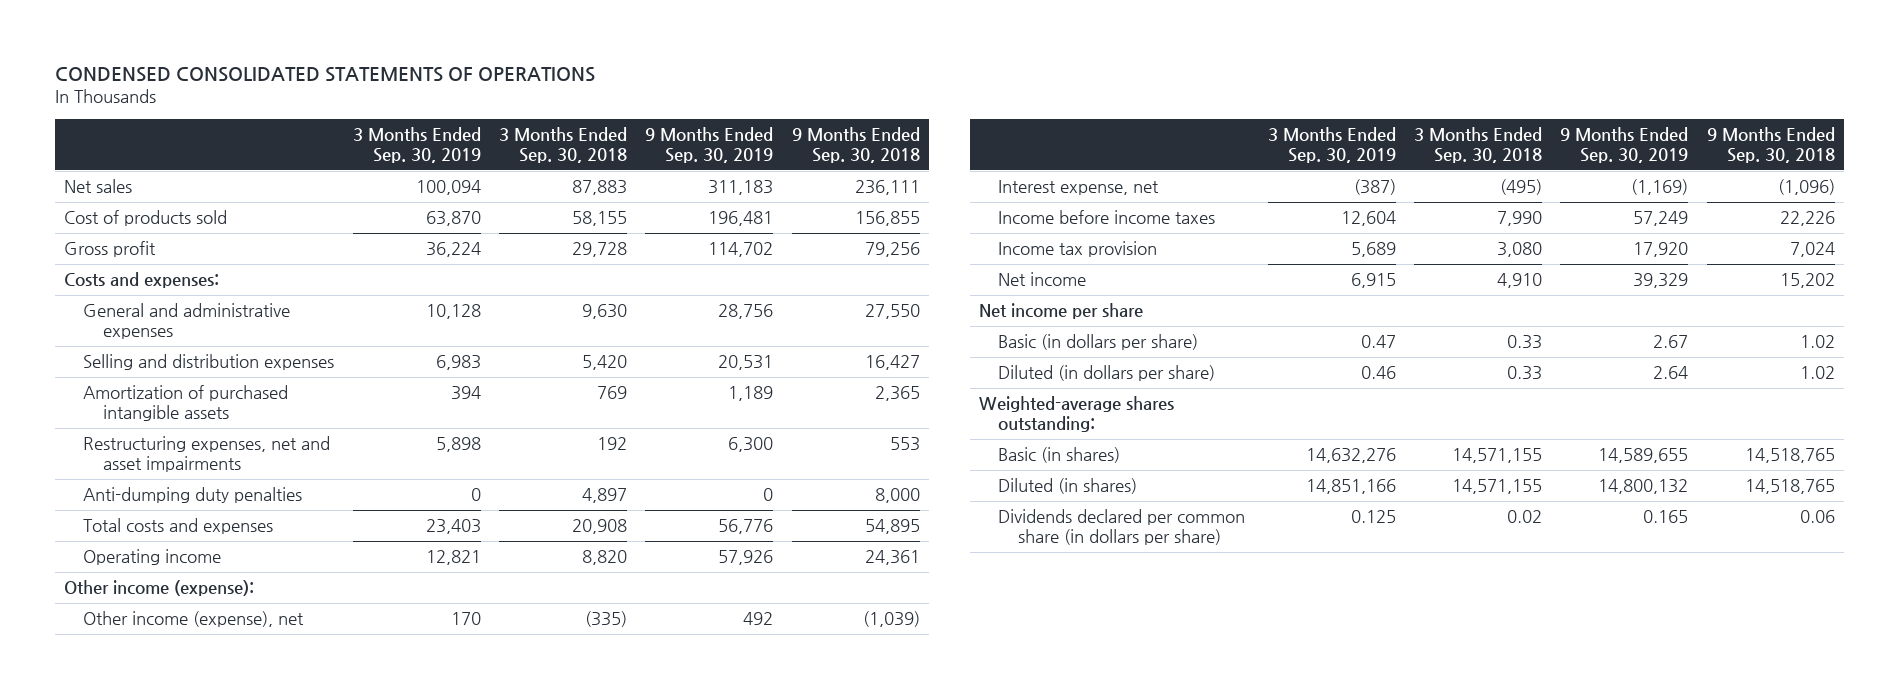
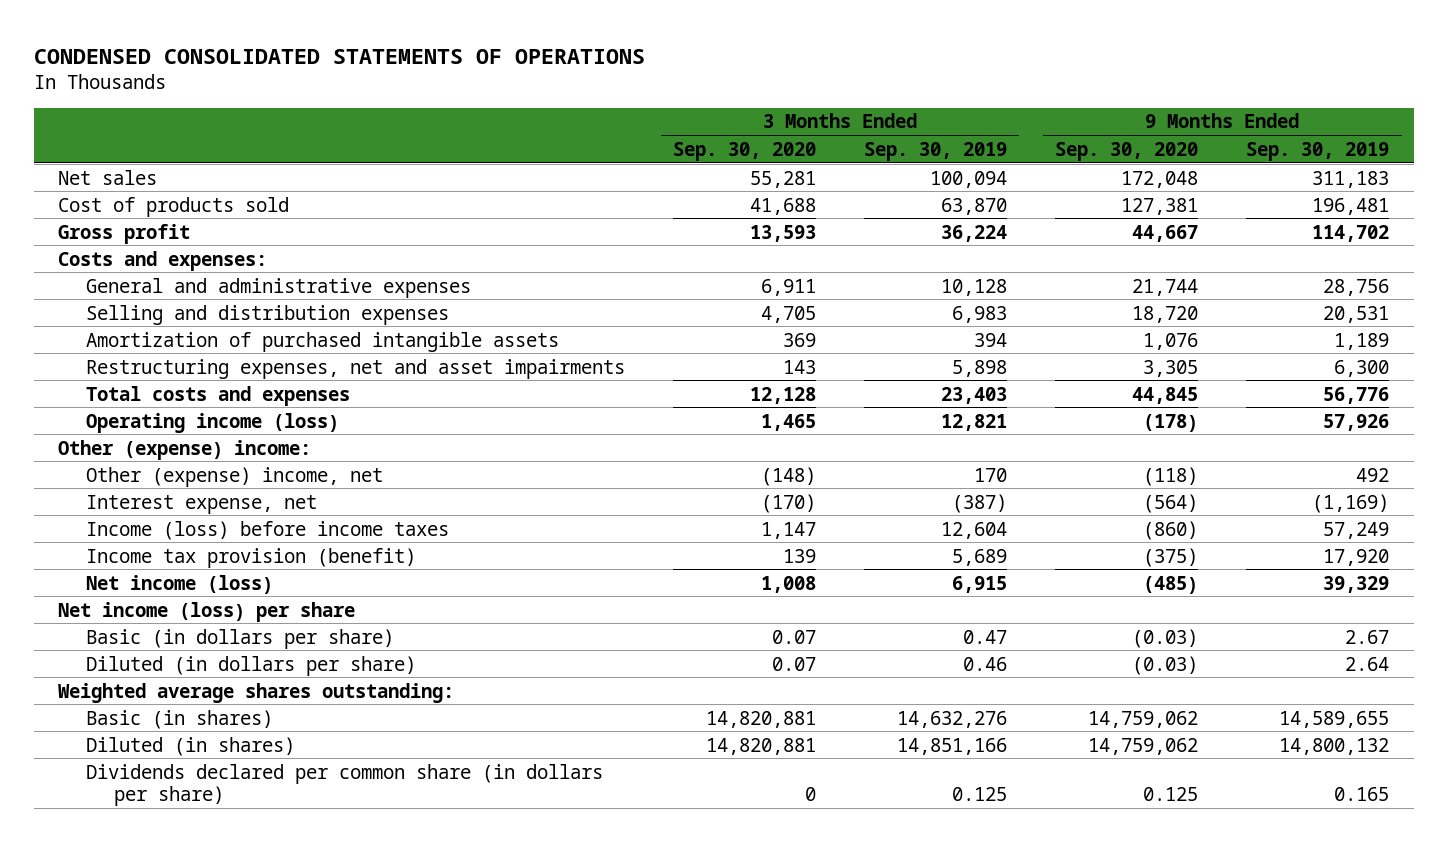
[499,127,628,163] 3 Months Ended Sep. 30, 2018 -> none
[791,127,920,163] 9 Months Ended Sep. 30, 2018 -> none
none -> [673,141,817,161] Sep. 30, 2020
none -> [1055,141,1199,161] Sep. 30, 2020
[83,487,303,504] Anti-dumping duty penalties -> none
[83,549,222,566] Operating income -> [85,412,339,433] Operating income (loss)
[63,580,254,597] Other income (expense): -> [58,439,312,460] Other (expense) income:
[83,611,305,628] Other income (expense), net -> [85,466,383,487] Other (expense) income, net
[998,210,1216,225] Income before income taxes -> [85,520,449,540] Income (loss) before income taxes
[998,241,1158,258] Income tax provision -> [85,547,416,568] Income tax provision (benefit)
[998,272,1087,287] Net income -> [85,574,273,594] Net income (loss)
[978,303,1143,320] Net income per share -> [58,601,356,622] Net income (loss) per share
[978,396,1174,433] Weighted-average shares outstanding: -> [58,682,455,703] Weighted average shares outstanding:

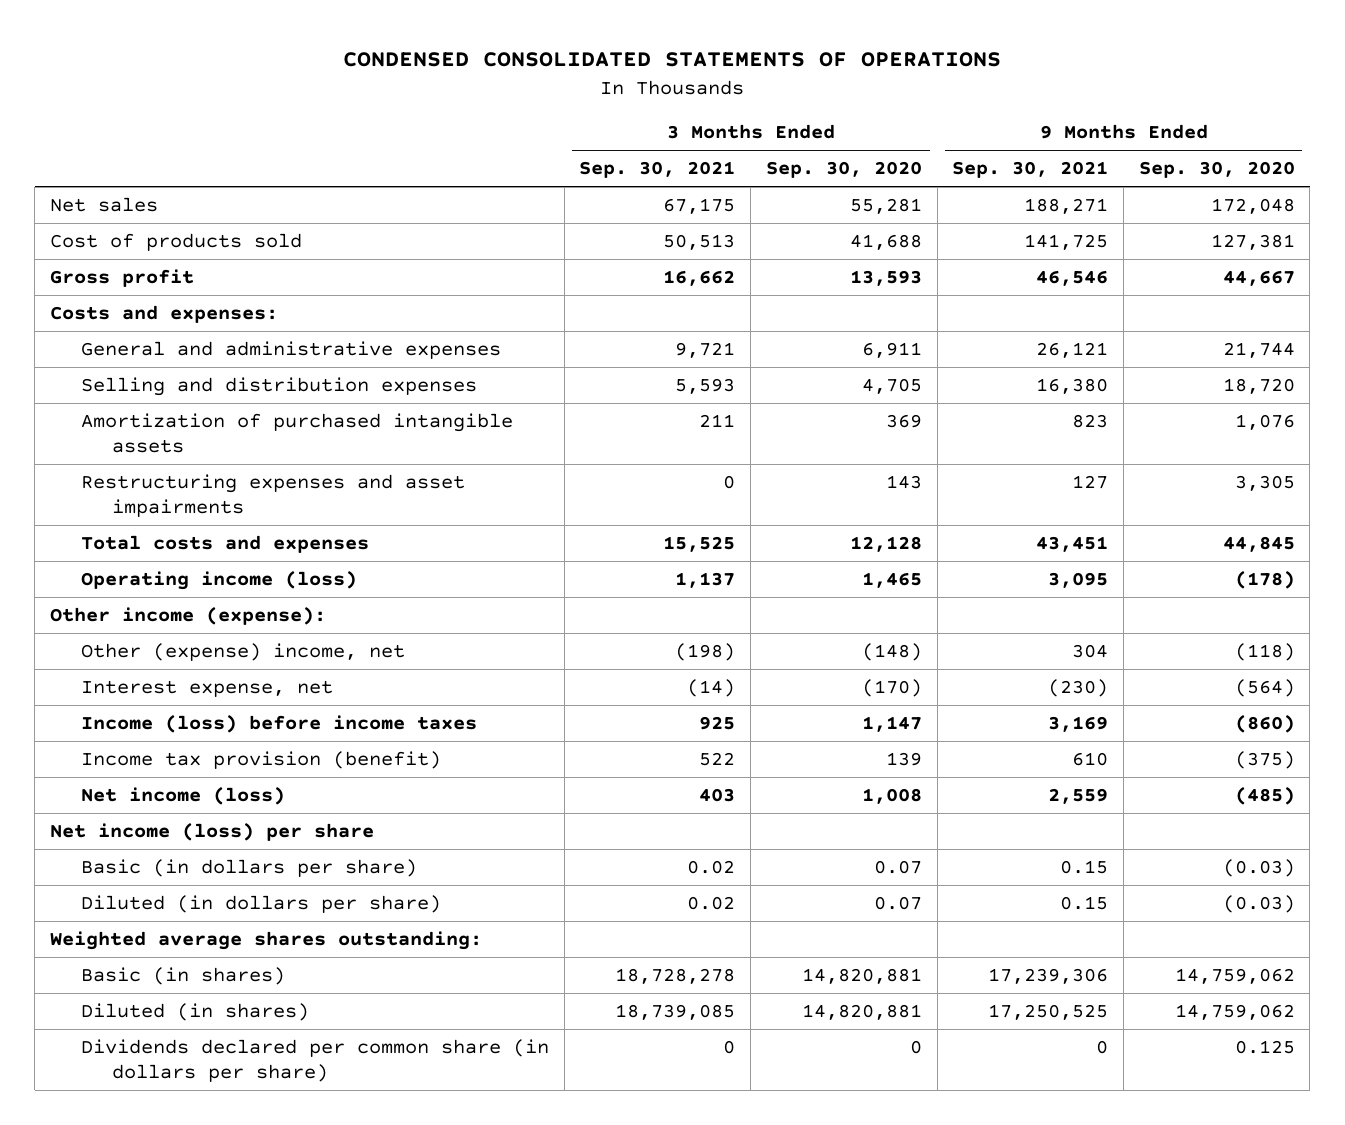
[864,141,1008,161] Sep. 30, 2019 -> none
[1246,141,1390,161] Sep. 30, 2019 -> none
none -> [579,161,736,179] Sep. 30, 2021
none -> [952,161,1109,179] Sep. 30, 2021
[85,358,625,379] Restructuring expenses, net and asset impairments -> [81,474,466,518] Restructuring expenses and asset impairments
[58,439,312,460] Other (expense) income: -> [49,607,326,626] Other income (expense):

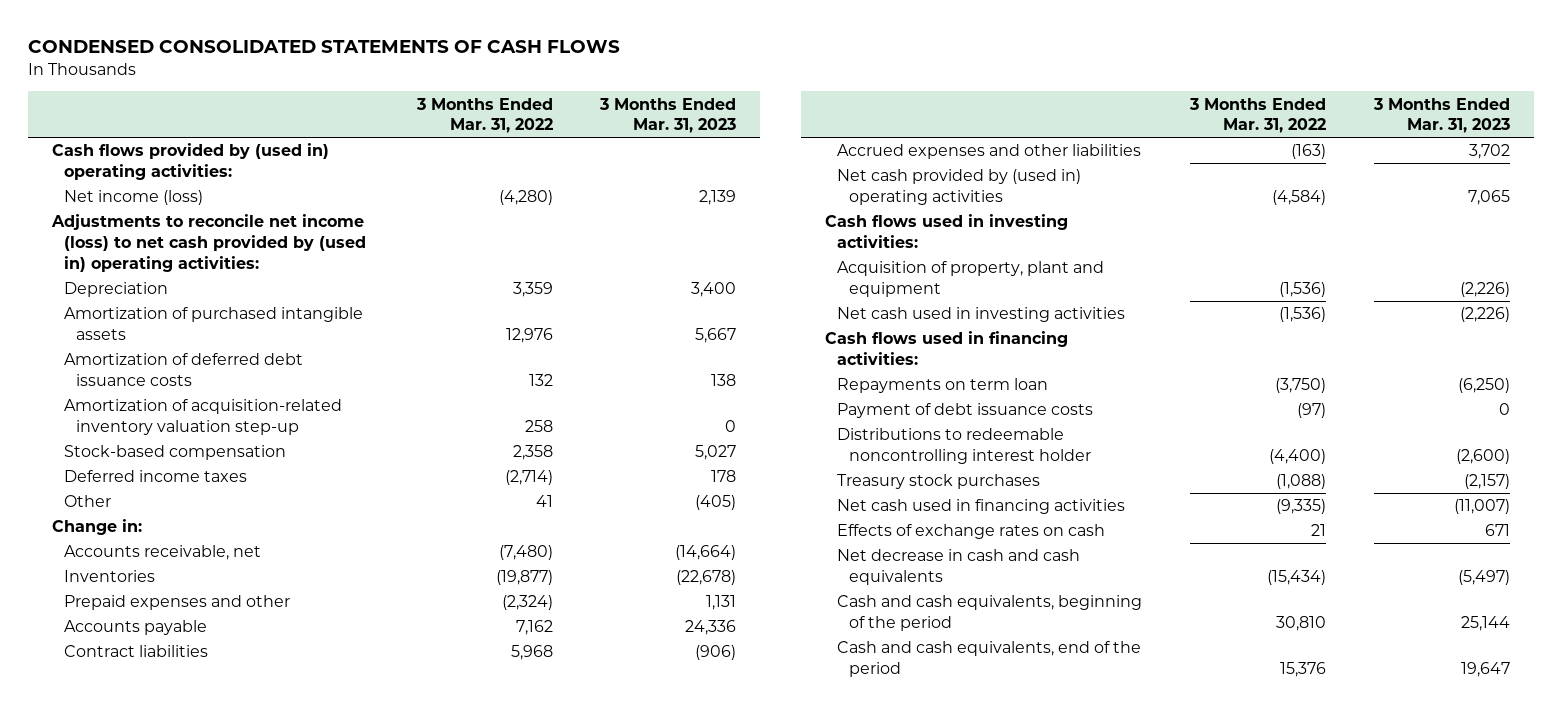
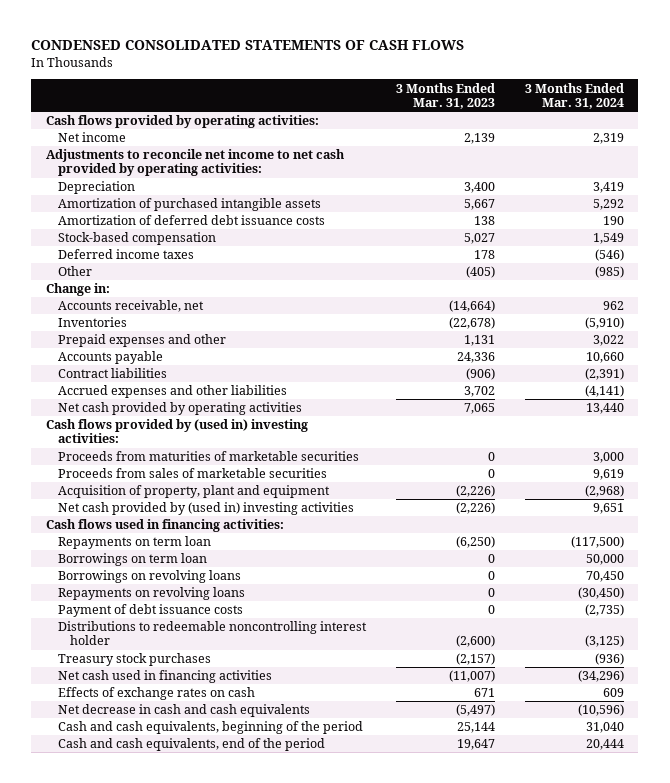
[415,97,553,134] 3 Months Ended Mar. 31, 2022 -> none
none -> [524,82,624,109] 3 Months Ended Mar. 31, 2024
[51,143,329,181] Cash flows provided by (used in) operating activities: -> [46,115,320,129] Cash flows provided by operating activities:
[63,190,203,206] Net income (loss) -> [58,132,127,143] Net income
[50,214,366,273] Adjustments to reconcile net income (loss) to net cash provided by (used in) operating activities: -> [46,149,346,177] Adjustments to reconcile net income to net cash provided by operating activities:
[63,399,342,436] Amortization of acquisition-related inventory valuation step-up -> none
[837,169,1082,206] Net cash provided by (used in) operating activities -> [58,402,303,416] Net cash provided by operating activities
[824,214,1068,249] Cash flows used in investing activities: -> [46,419,309,444] Cash flows provided by (used in) investing activities:
none -> [58,451,360,462] Proceeds from maturities of marketable securities
none -> [58,468,328,479] Proceeds from sales of marketable securities
[837,307,1126,323] Net cash used in investing activities -> [58,502,355,516] Net cash provided by (used in) investing activities
none -> [58,553,208,567] Borrowings on term loan
none -> [58,570,242,584] Borrowings on revolving loans
none -> [58,587,246,601] Repayments on revolving loans

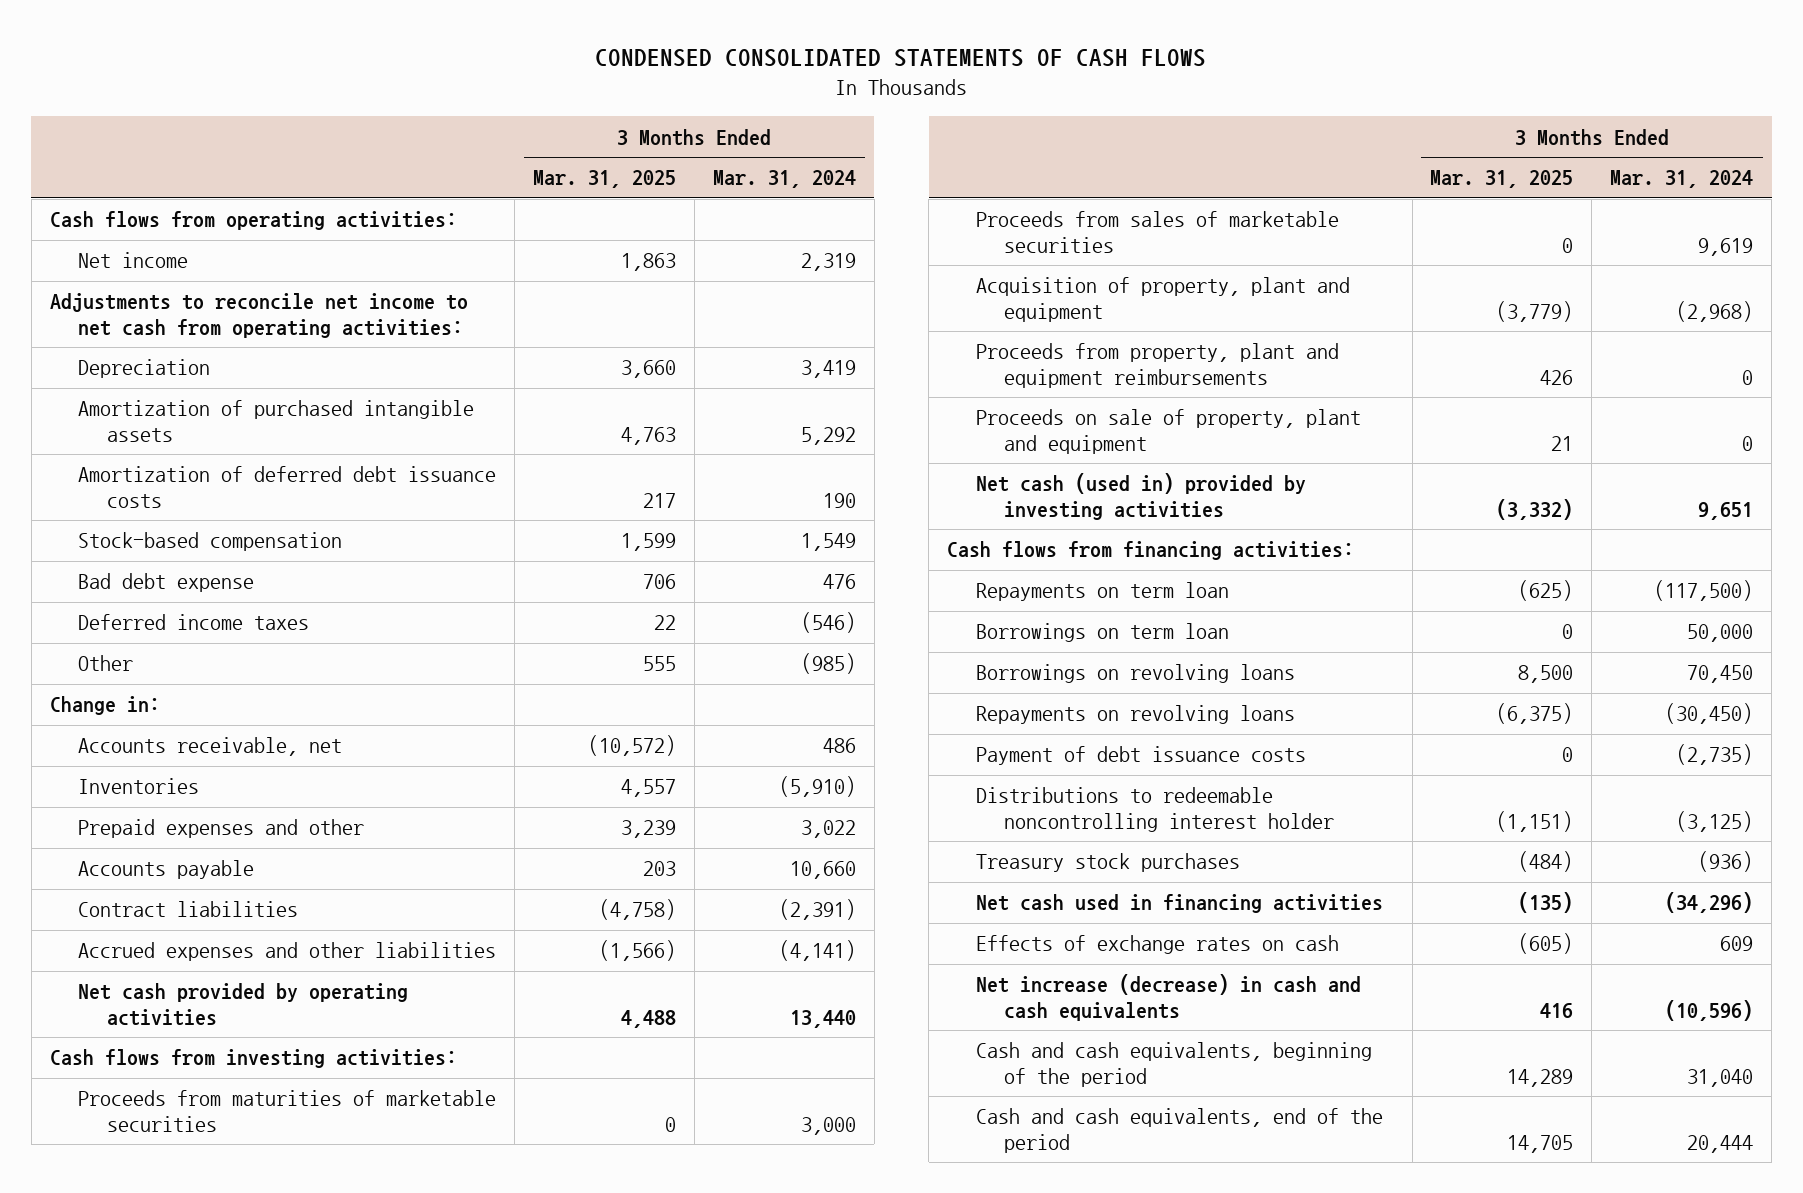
[395,82,495,109] 3 Months Ended Mar. 31, 2023 -> none
none -> [532,170,676,189] Mar. 31, 2025
[46,115,320,129] Cash flows provided by operating activities: -> [49,211,457,231] Cash flows from operating activities:
[46,149,346,177] Adjustments to reconcile net income to net cash provided by operating activities: -> [49,293,468,338] Adjustments to reconcile net income to net cash from operating activities:
none -> [78,573,255,593] Bad debt expense
[602,301,624,311] 962 -> [822,738,856,754] 486
[46,419,309,444] Cash flows provided by (used in) investing activities: -> [49,1049,457,1069] Cash flows from investing activities:
none -> [975,343,1339,388] Proceeds from property, plant and equipment reimbursements
none -> [975,409,1361,454] Proceeds on sale of property, plant and equipment
[58,502,355,516] Net cash provided by (used in) investing activities -> [975,473,1306,520] Net cash (used in) provided by investing activities
[46,519,285,533] Cash flows used in financing activities: -> [947,541,1355,561] Cash flows from financing activities:
[58,704,311,718] Net decrease in cash and cash equivalents -> [975,974,1361,1021] Net increase (decrease) in cash and cash equivalents

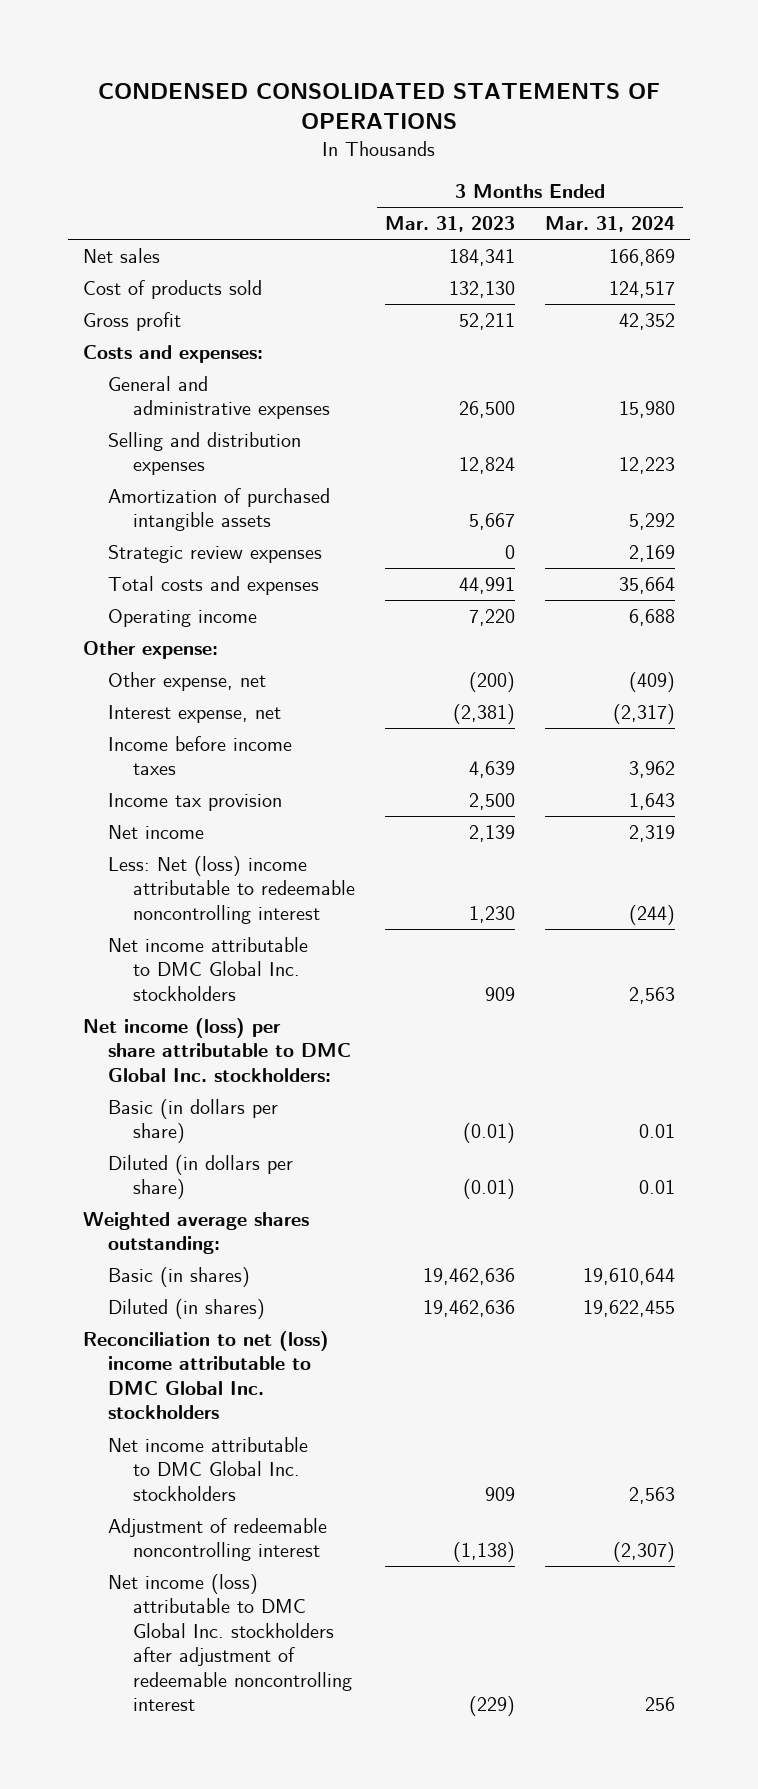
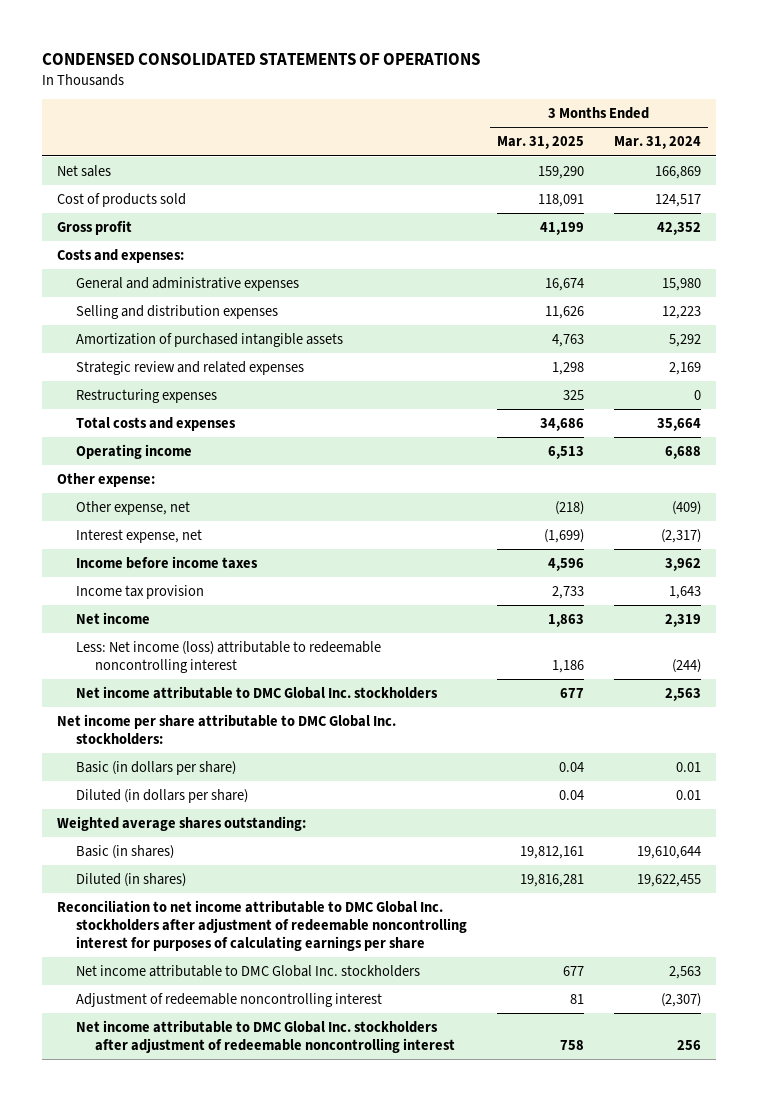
[384,216,515,233] Mar. 31, 2023 -> none
none -> [497,136,585,150] Mar. 31, 2025
[107,544,322,563] Strategic review expenses -> [76,360,305,375] Strategic review and related expenses
none -> [76,388,218,403] Restructuring expenses
[107,855,355,924] Less: Net (loss) income attributable to redeemable noncontrolling interest -> [76,640,382,673] Less: Net income (loss) attributable to redeemable noncontrolling interest
[83,1017,351,1082] Net income (loss) per share attributable to DMC Global Inc. stockholders: -> [57,713,397,745] Net income per share attributable to DMC Global Inc. stockholders:
[83,1330,330,1420] Reconciliation to net (loss) income attributable to DMC Global Inc. stockholders -> [57,899,468,951] Reconciliation to net income attributable to DMC Global Inc. stockholders after adjustment of redeemable noncontrolling interest for purposes of calculating earnings per share
[107,1573,352,1712] Net income (loss) attributable to DMC Global Inc. stockholders after adjustment of redeemable noncontrolling interest -> [76,1019,456,1053] Net income attributable to DMC Global Inc. stockholders after adjustment of redeemable noncontrolling interest

